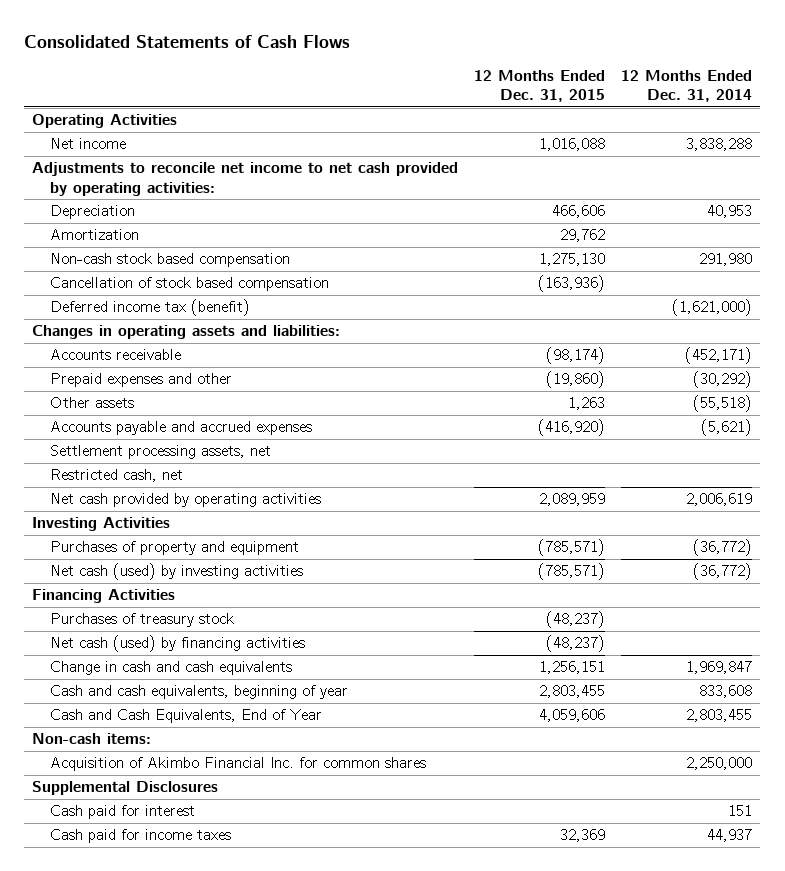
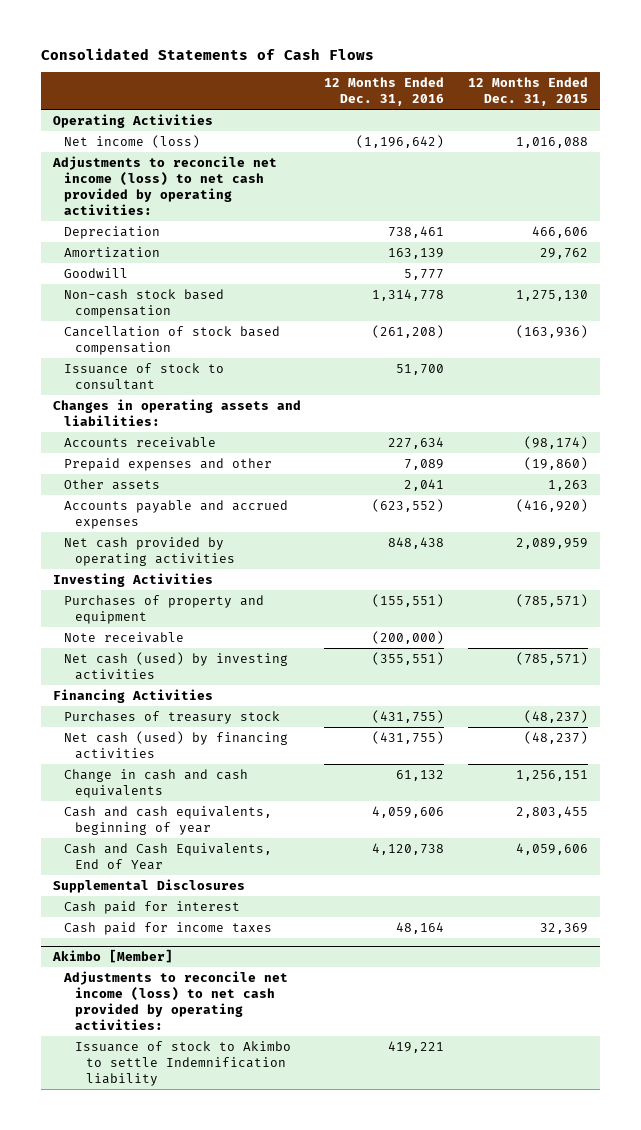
[621,69,753,103] 12 Months Ended Dec. 31, 2014 -> none
none -> [324,77,445,107] 12 Months Ended Dec. 31, 2016
[49,138,126,150] Net income -> [63,134,200,148] Net income (loss)
[32,162,459,196] Adjustments to reconcile net income to net cash provided by operating activities: -> [51,155,277,215] Adjustments to reconcile net income (loss) to net cash provided by operating activities:
none -> [63,267,128,278] Goodwill
[49,299,250,317] Deferred income tax (benefit) -> none
none -> [63,362,224,390] Issuance of stock to consultant
[49,445,271,460] Settlement processing assets, net -> none
[49,469,183,483] Restricted cash, net -> none
none -> [63,631,184,643] Note receivable
[32,733,152,745] Non-cash items: -> none
[49,757,426,772] Acquisition of Akimbo Financial Inc. for common shares -> none
none -> [51,948,173,963] Akimbo [Member]
none -> [62,970,288,1030] Adjustments to reconcile net income (loss) to net cash provided by operating activities:
none -> [74,1040,291,1086] Issuance of stock to Akimbo to settle Indemnification liability

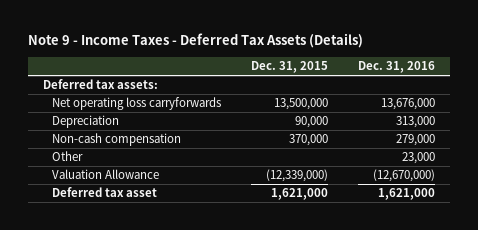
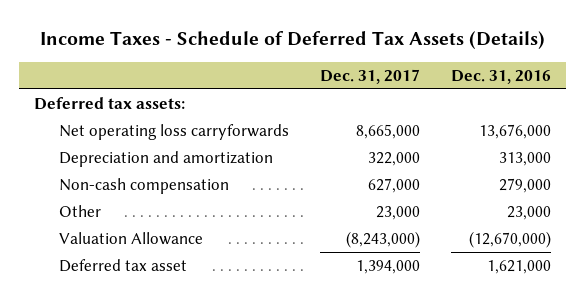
[27,33,363,49] Note 9 - Income Taxes - Deferred Tax Assets (Details) -> [39,31,545,50] Income Taxes - Schedule of Deferred Tax Assets (Details)
[250,61,328,74] Dec. 31, 2015 -> none
none -> [319,68,420,84] Dec. 31, 2017
[52,115,120,129] Depreciation -> [58,150,273,167] Depreciation and amortization

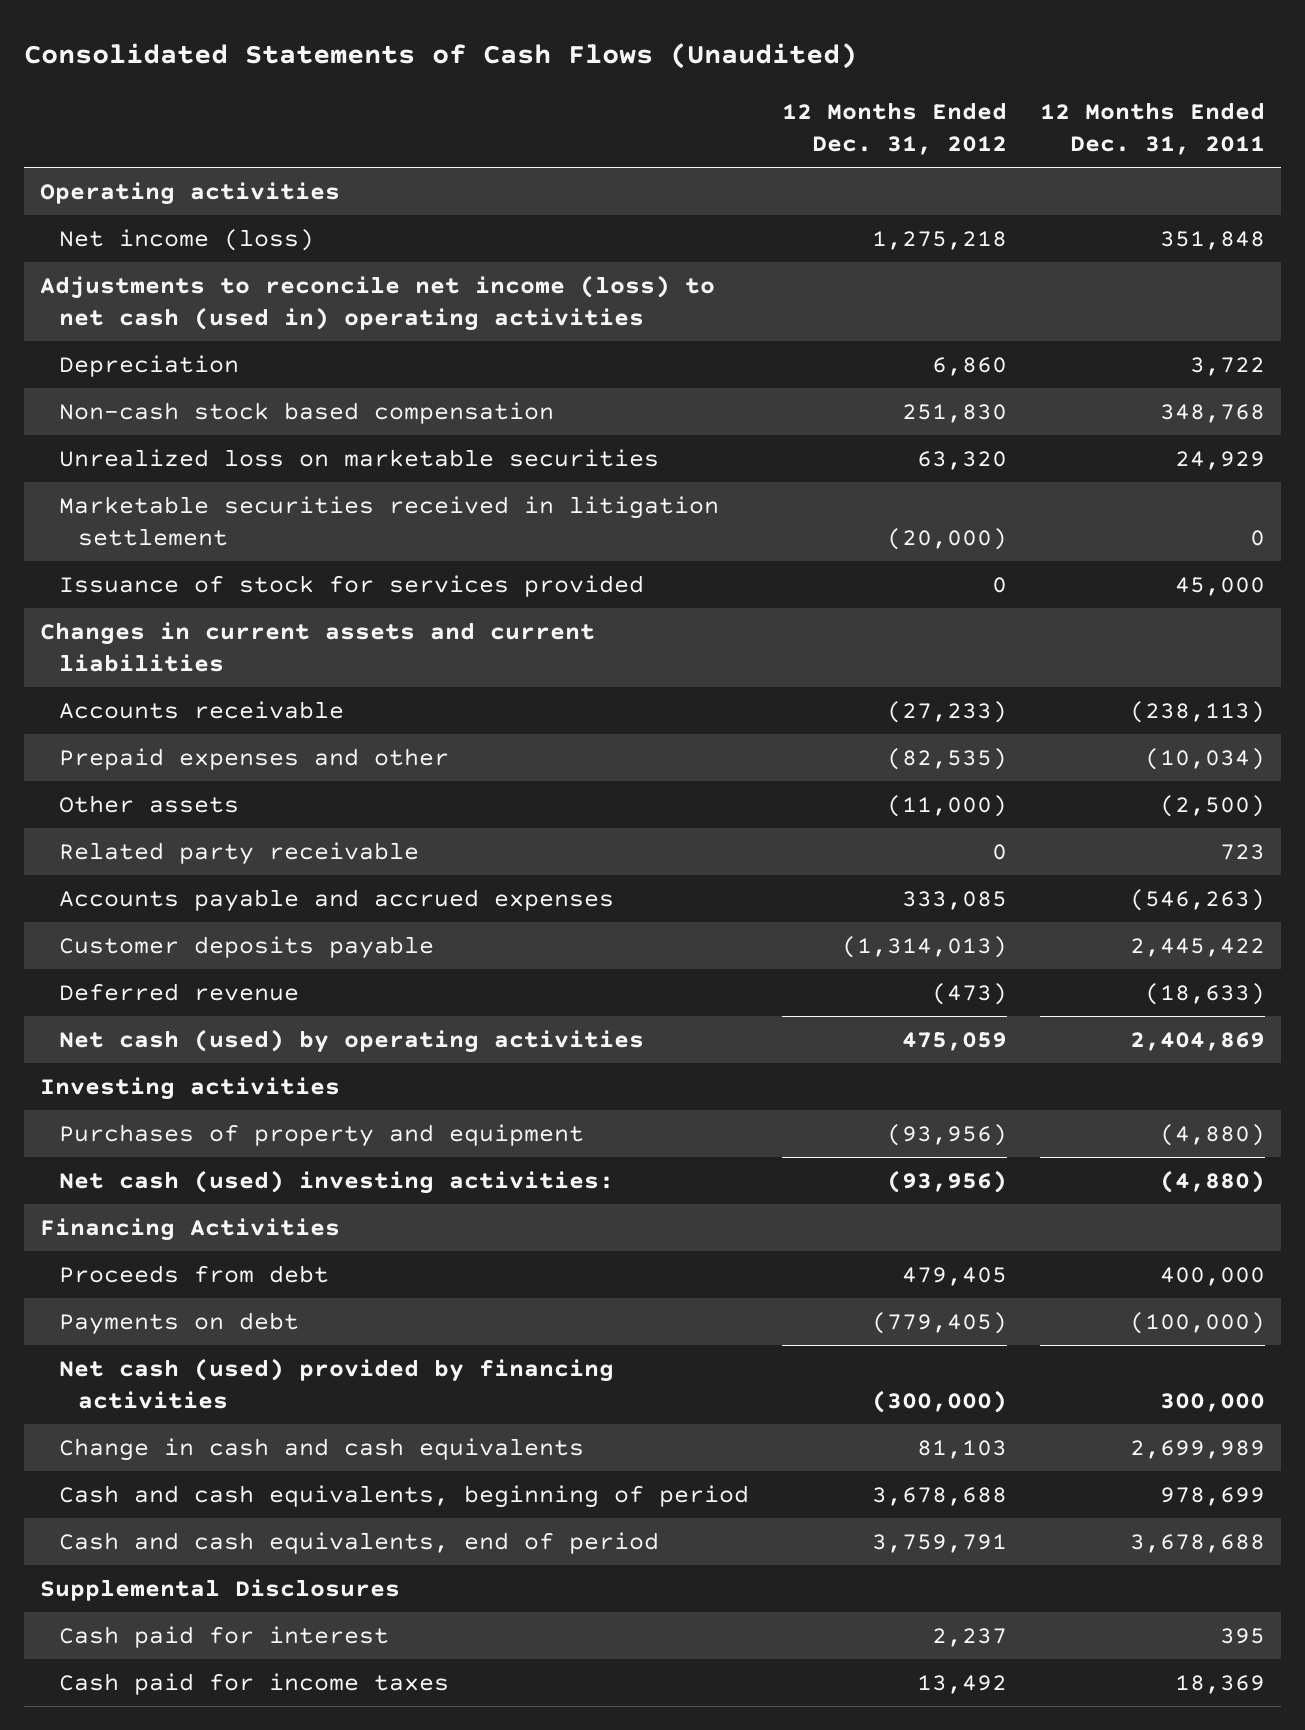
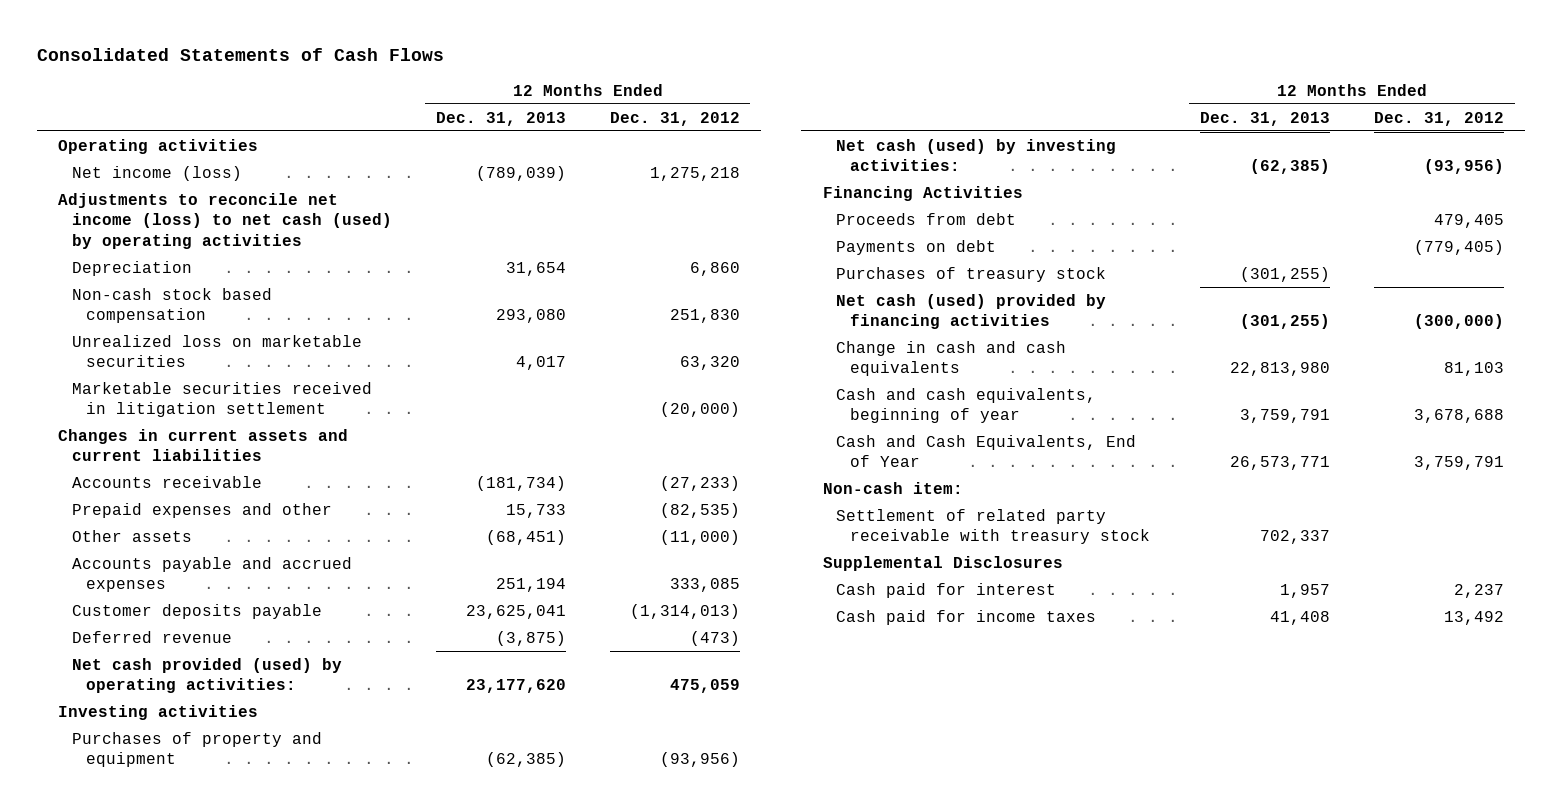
[23,42,857,69] Consolidated Statements of Cash Flows (Unaudited) -> [36,48,444,62] Consolidated Statements of Cash Flows
[1039,101,1265,156] 12 Months Ended Dec. 31, 2011 -> none
none -> [435,111,566,126] Dec. 31, 2013
[39,275,715,332] Adjustments to reconcile net income (loss) to net cash (used in) operating activities -> [58,192,393,249] Adjustments to reconcile net income (loss) to net cash (used) by operating activities
[58,575,644,598] Issuance of stock for services provided -> none
[58,842,419,866] Related party receivable -> none
[58,1029,644,1054] Net cash (used) by operating activities -> [72,657,343,694] Net cash provided (used) by operating activities:
[58,1170,614,1195] Net cash (used) investing activities: -> [836,138,1117,172] Net cash (used) by investing activities:
none -> [836,266,1107,282] Purchases of treasury stock
[58,1485,749,1509] Cash and cash equivalents, beginning of period -> [836,387,1097,424] Cash and cash equivalents, beginning of year
[58,1532,659,1555] Cash and cash equivalents, end of period -> [836,434,1137,468] Cash and Cash Equivalents, End of Year
none -> [822,481,963,494] Non-cash item:
none -> [836,508,1151,545] Settlement of related party receivable with treasury stock

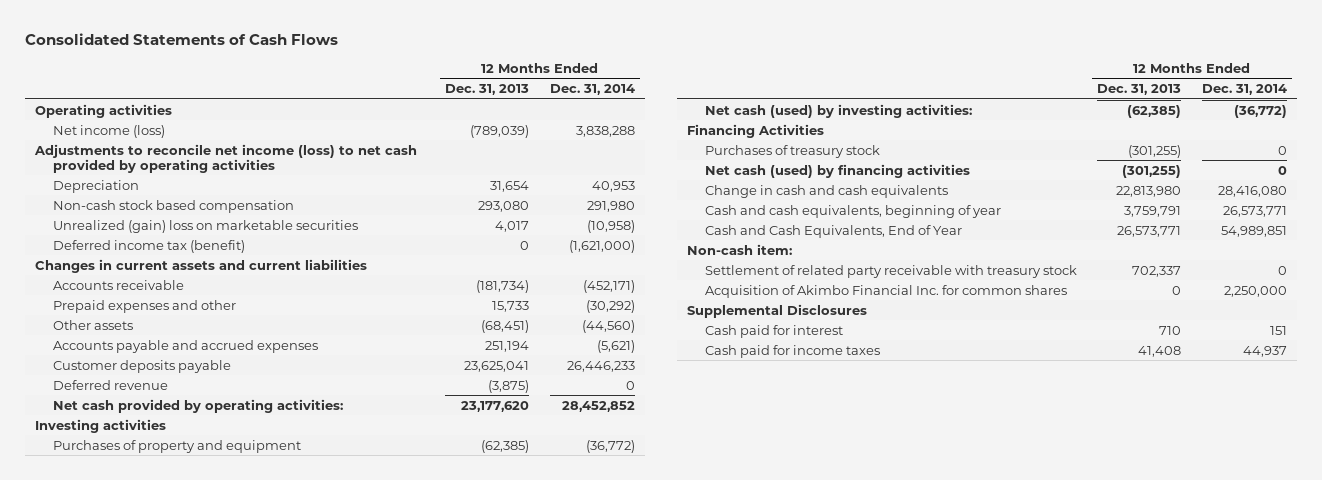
[609,111,740,126] Dec. 31, 2012 -> none
none -> [549,83,635,95] Dec. 31, 2014
[58,192,393,249] Adjustments to reconcile net income (loss) to net cash (used) by operating activities -> [34,143,418,173] Adjustments to reconcile net income (loss) to net cash provided by operating activities
[72,381,373,418] Marketable securities received in litigation settlement -> none
[72,334,363,368] Unrealized loss on marketable securities -> [53,219,359,233] Unrealized (gain) loss on marketable securities
none -> [53,239,246,253] Deferred income tax (benefit)
[72,657,343,694] Net cash provided (used) by operating activities: -> [53,398,344,413] Net cash provided by operating activities:
[836,212,1017,225] Proceeds from debt -> none
[836,239,997,255] Payments on debt -> none
[836,293,1107,330] Net cash (used) provided by financing activities -> [705,163,971,178] Net cash (used) by financing activities
none -> [705,284,1068,298] Acquisition of Akimbo Financial Inc. for common shares
[1280,583,1331,598] 1,957 -> [1159,325,1182,335] 710

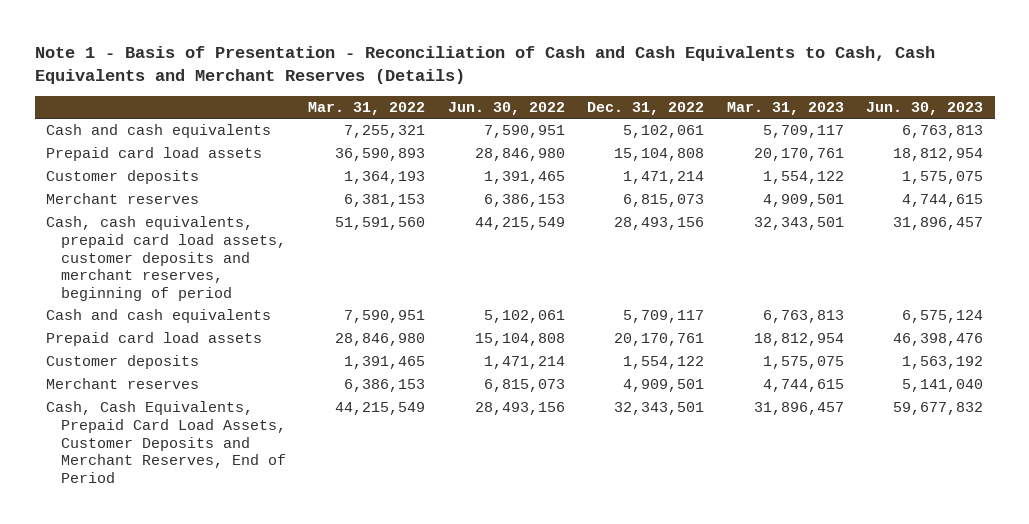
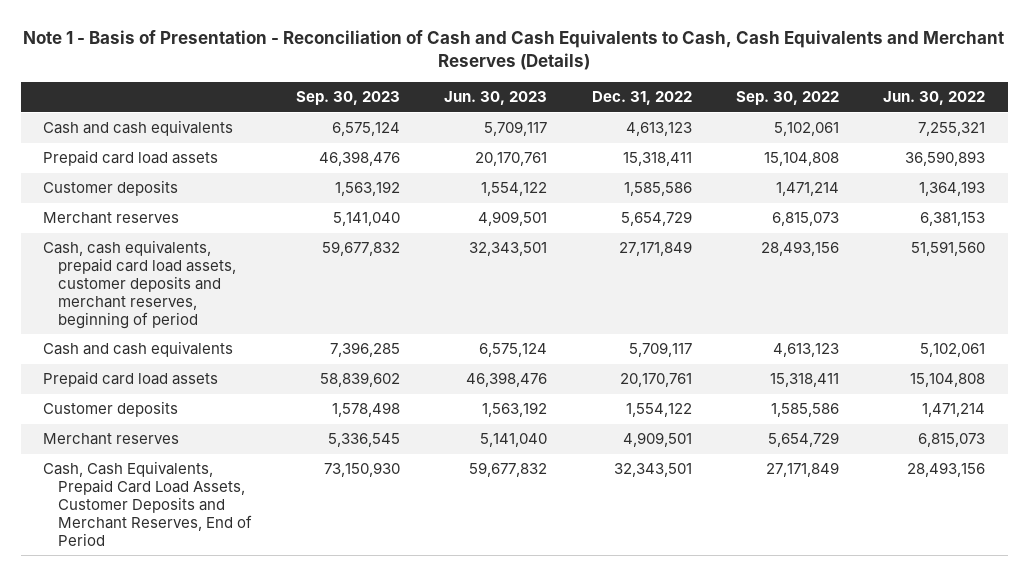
[308,101,426,115] Mar. 31, 2022 -> none
[726,101,844,115] Mar. 31, 2023 -> none
none -> [296,91,401,106] Sep. 30, 2023
none -> [736,91,840,106] Sep. 30, 2022
[483,125,565,139] 7,590,951 -> [918,122,986,137] 7,255,321
[623,125,705,139] 5,102,061 -> [625,122,692,137] 4,613,123
[902,125,984,139] 6,763,813 -> [484,121,548,137] 5,709,117
[474,148,565,162] 28,846,980 -> [905,151,986,167] 36,590,893
[614,148,705,162] 15,104,808 -> [622,152,692,167] 15,318,411
[893,148,984,162] 18,812,954 -> [475,152,548,167] 20,170,761
[483,171,565,185] 1,391,465 -> [919,181,986,197] 1,364,193
[623,171,705,185] 1,471,214 -> [623,182,692,197] 1,585,586
[902,171,984,185] 1,575,075 -> [481,182,548,197] 1,554,122
[483,194,565,208] 6,386,153 -> [920,212,986,227] 6,381,153
[623,194,705,208] 6,815,073 -> [620,211,692,227] 5,654,729
[902,194,984,208] 4,744,615 -> [478,211,548,227] 4,909,501
[474,217,565,231] 44,215,549 -> [911,241,986,257] 51,591,560
[614,217,705,231] 28,493,156 -> [618,241,692,257] 27,171,849
[893,217,984,231] 31,896,457 -> [469,242,548,257] 32,343,501

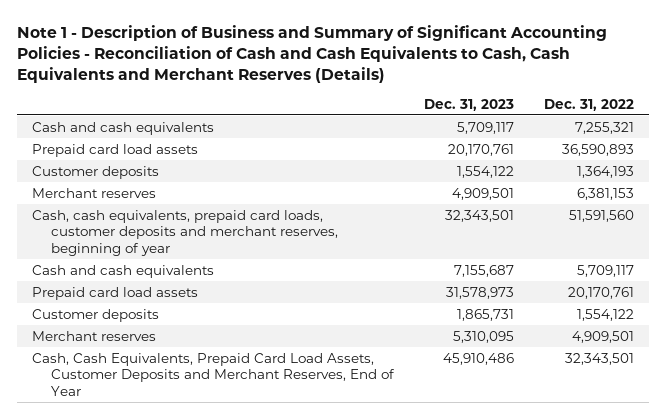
[23,30,1005,71] Note 1 - Basis of Presentation - Reconciliation of Cash and Cash Equivalents to Cash, Cash Equivalents and Merchant Reserves (Details) -> [17,24,608,83] Note 1 - Description of Business and Summary of Significant Accounting Policies - Reconciliation of Cash and Cash Equivalents to Cash, Cash Equivalents and Merchant Reserves (Details)
[296,91,401,106] Sep. 30, 2023 -> none
[444,91,548,106] Jun. 30, 2023 -> none
[736,91,840,106] Sep. 30, 2022 -> none
[883,91,986,106] Jun. 30, 2022 -> none
none -> [424,98,515,111] Dec. 31, 2023
[625,122,692,137] 4,613,123 -> [574,121,634,134] 7,255,321
[622,152,692,167] 15,318,411 -> [561,143,634,156] 36,590,893
[623,182,692,197] 1,585,586 -> [576,165,634,178] 1,364,193
[620,211,692,227] 5,654,729 -> [576,187,634,200] 6,381,153
[43,240,236,330] Cash, cash equivalents, prepaid card load assets, customer deposits and merchant reserves, beginning of period -> [32,209,339,256] Cash, cash equivalents, prepaid card loads, customer deposits and merchant reserves, beginning of year
[618,241,692,257] 27,171,849 -> [568,209,634,222] 51,591,560
[43,461,252,547] Cash, Cash Equivalents, Prepaid Card Load Assets, Customer Deposits and Merchant Reserves, End of Period -> [32,352,396,396] Cash, Cash Equivalents, Prepaid Card Load Assets, Customer Deposits and Merchant Reserves, End of Year

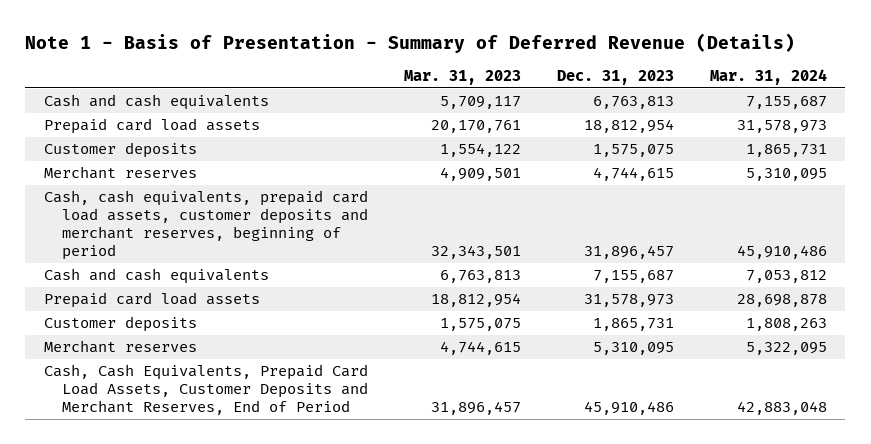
[17,24,608,83] Note 1 - Description of Business and Summary of Significant Accounting Policies - Reconciliation of Cash and Cash Equivalents to Cash, Cash Equivalents and Merchant Reserves (Details) -> [25,32,796,53] Note 1 - Basis of Presentation - Summary of Deferred Revenue (Details)
[543,98,634,111] Dec. 31, 2022 -> none
none -> [404,70,522,86] Mar. 31, 2023
none -> [710,69,828,86] Mar. 31, 2024
[457,121,515,134] 5,709,117 -> [593,96,675,110] 6,763,813
[448,143,515,156] 20,170,761 -> [584,119,675,134] 18,812,954
[457,165,515,178] 1,554,122 -> [593,144,675,158] 1,575,075
[452,187,515,200] 4,909,501 -> [593,167,675,182] 4,744,615
[32,209,339,256] Cash, cash equivalents, prepaid card loads, customer deposits and merchant reserves, beginning of year -> [43,190,368,260] Cash, cash equivalents, prepaid card load assets, customer deposits and merchant reserves, beginning of period
[445,209,515,222] 32,343,501 -> [584,244,675,259] 31,896,457
[32,352,396,396] Cash, Cash Equivalents, Prepaid Card Load Assets, Customer Deposits and Merchant Reserves, End of Year -> [43,364,368,416] Cash, Cash Equivalents, Prepaid Card Load Assets, Customer Deposits and Merchant Reserves, End of Period

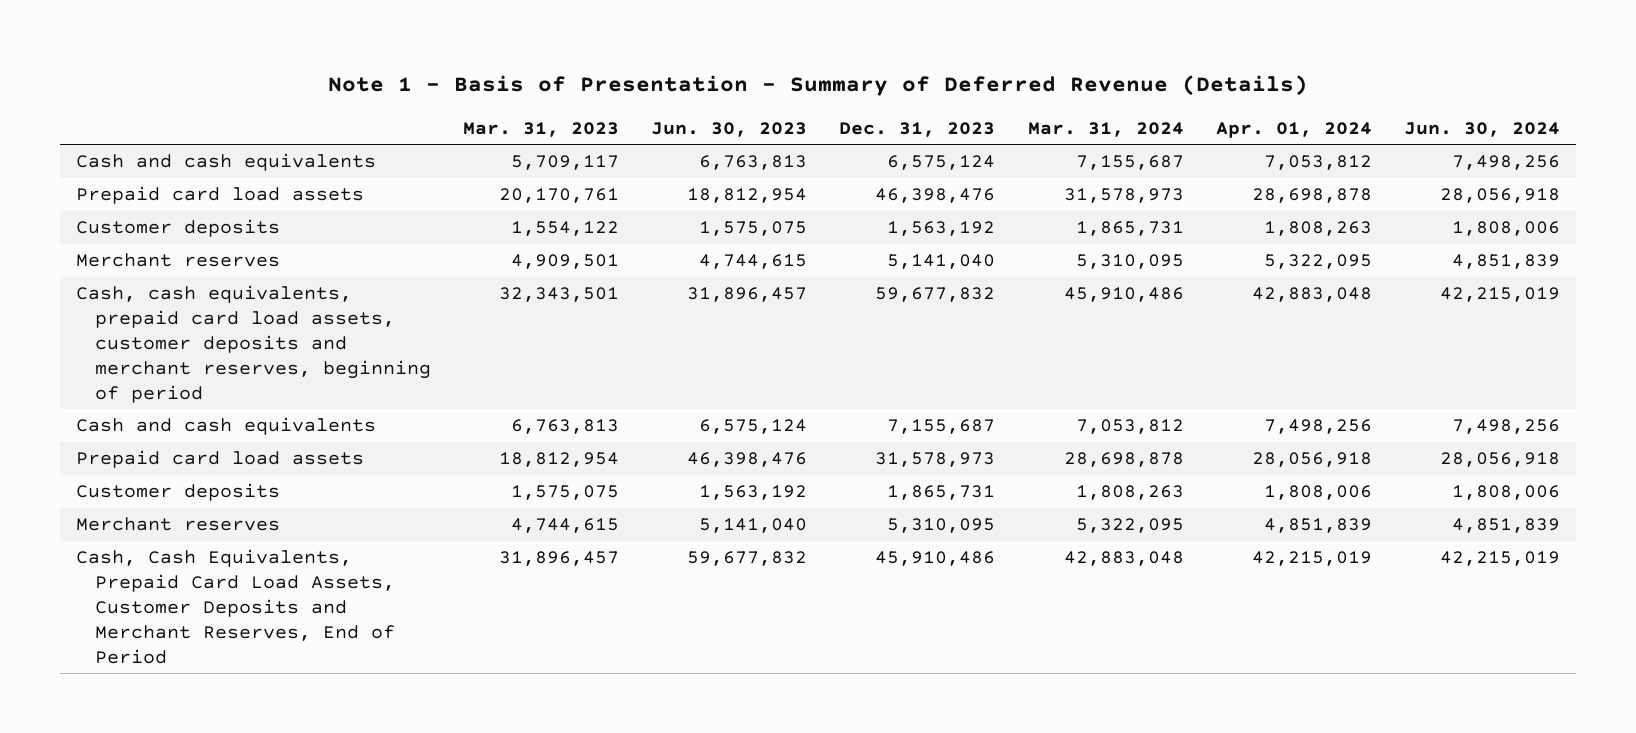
none -> [651,121,808,137] Jun. 30, 2023
none -> [1215,121,1372,138] Apr. 01, 2024
none -> [1403,121,1560,137] Jun. 30, 2024
[593,96,675,110] 6,763,813 -> [887,155,996,171] 6,575,124
[584,119,675,134] 18,812,954 -> [875,188,996,204] 46,398,476
[593,144,675,158] 1,575,075 -> [887,221,996,237] 1,563,192
[593,167,675,182] 4,744,615 -> [887,254,996,270] 5,141,040
[584,244,675,259] 31,896,457 -> [875,287,996,303] 59,677,832

